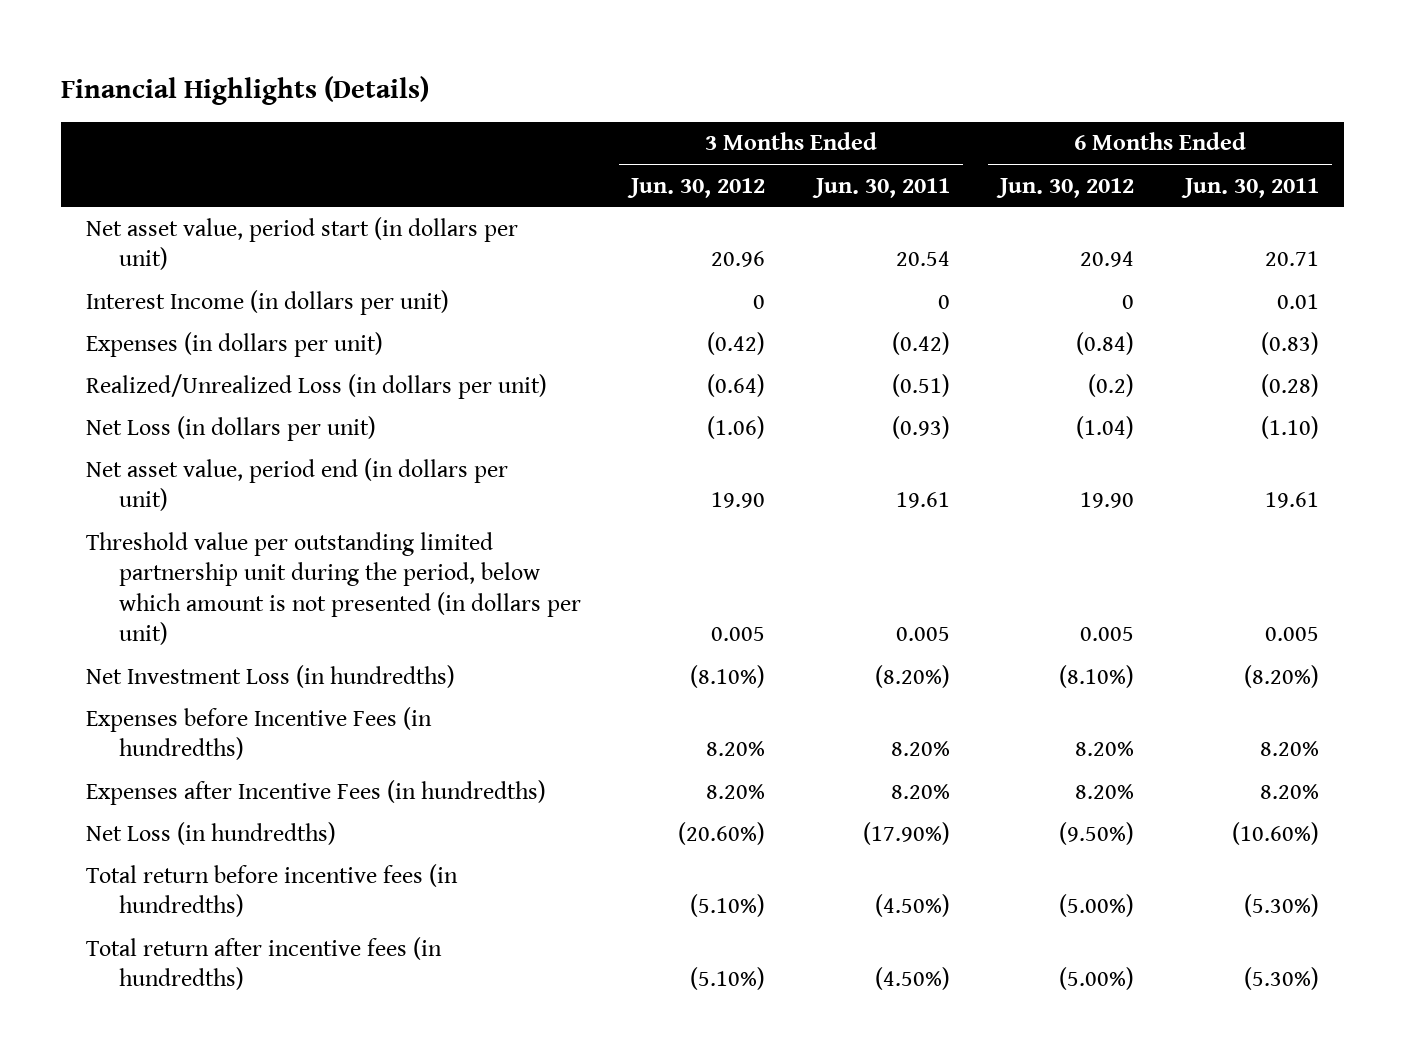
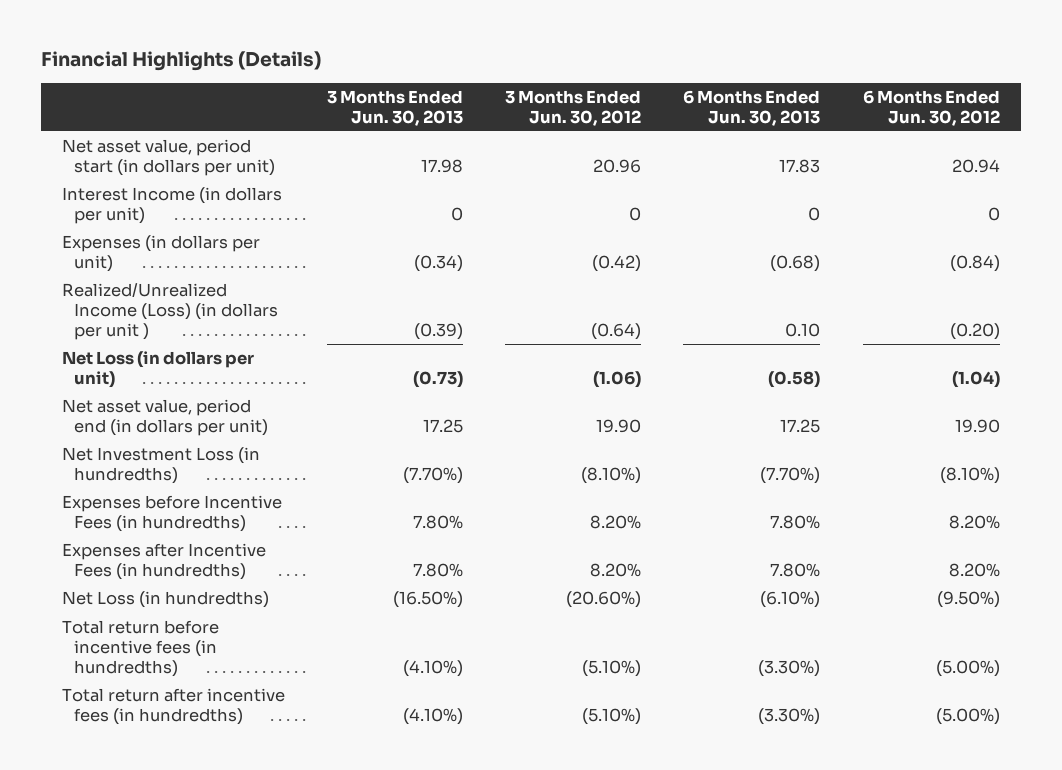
[811,177,950,198] Jun. 30, 2011 -> none
[1181,177,1320,198] Jun. 30, 2011 -> none
none -> [327,90,464,126] 3 Months Ended Jun. 30, 2013
none -> [683,90,821,126] 6 Months Ended Jun. 30, 2013
[86,373,548,399] Realized/Unrealized Loss (in dollars per unit) -> [62,283,279,340] Realized/Unrealized Income (Loss) (in dollars per unit )
[1088,373,1135,397] (0.2) -> [949,322,1000,340] (0.20)
[86,531,581,646] Threshold value per outstanding limited partnership unit during the period, below which amount is not presented (in dollars per unit) -> none

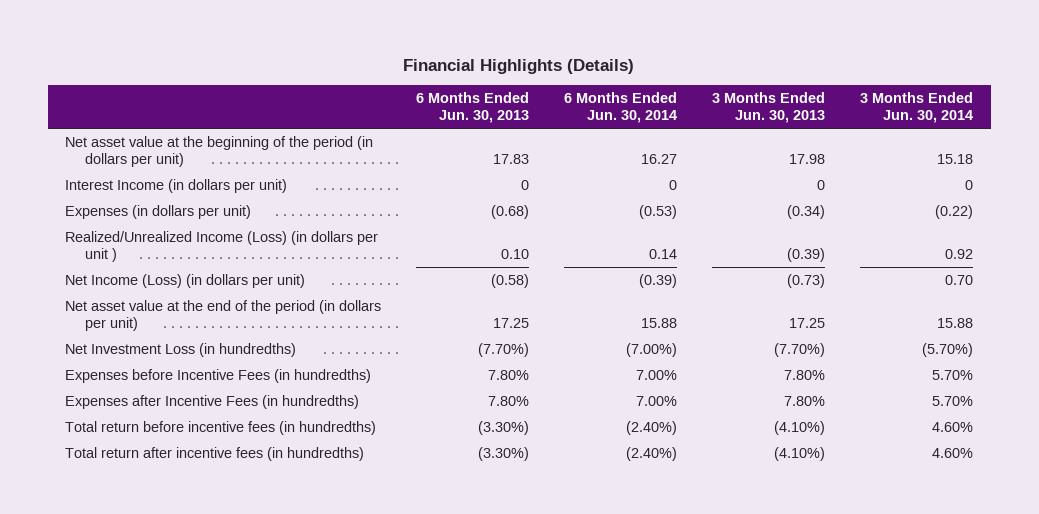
[505,90,642,126] 3 Months Ended Jun. 30, 2012 -> none
[862,90,1000,126] 6 Months Ended Jun. 30, 2012 -> none
none -> [564,92,678,124] 6 Months Ended Jun. 30, 2014
none -> [860,92,974,124] 3 Months Ended Jun. 30, 2014
[62,139,276,176] Net asset value, period start (in dollars per unit) -> [65,135,374,168] Net asset value at the beginning of the period (in dollars per unit)
[62,351,255,388] Net Loss (in dollars per unit) -> [65,273,306,288] Net Income (Loss) (in dollars per unit)
[62,399,269,436] Net asset value, period end (in dollars per unit) -> [65,299,382,332] Net asset value at the end of the period (in dollars per unit)
[62,591,270,609] Net Loss (in hundredths) -> none

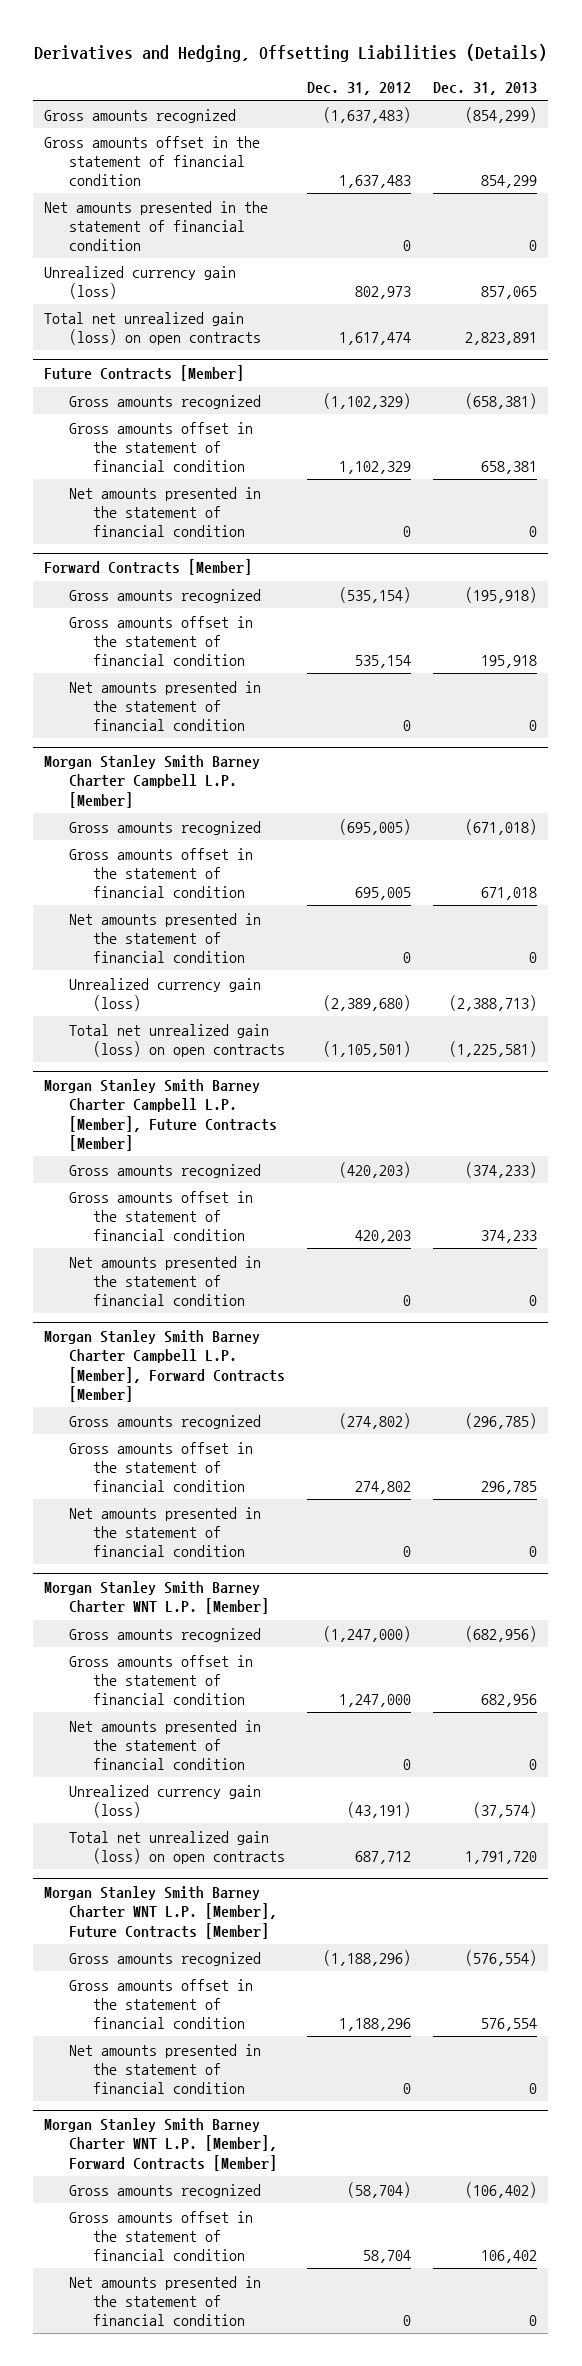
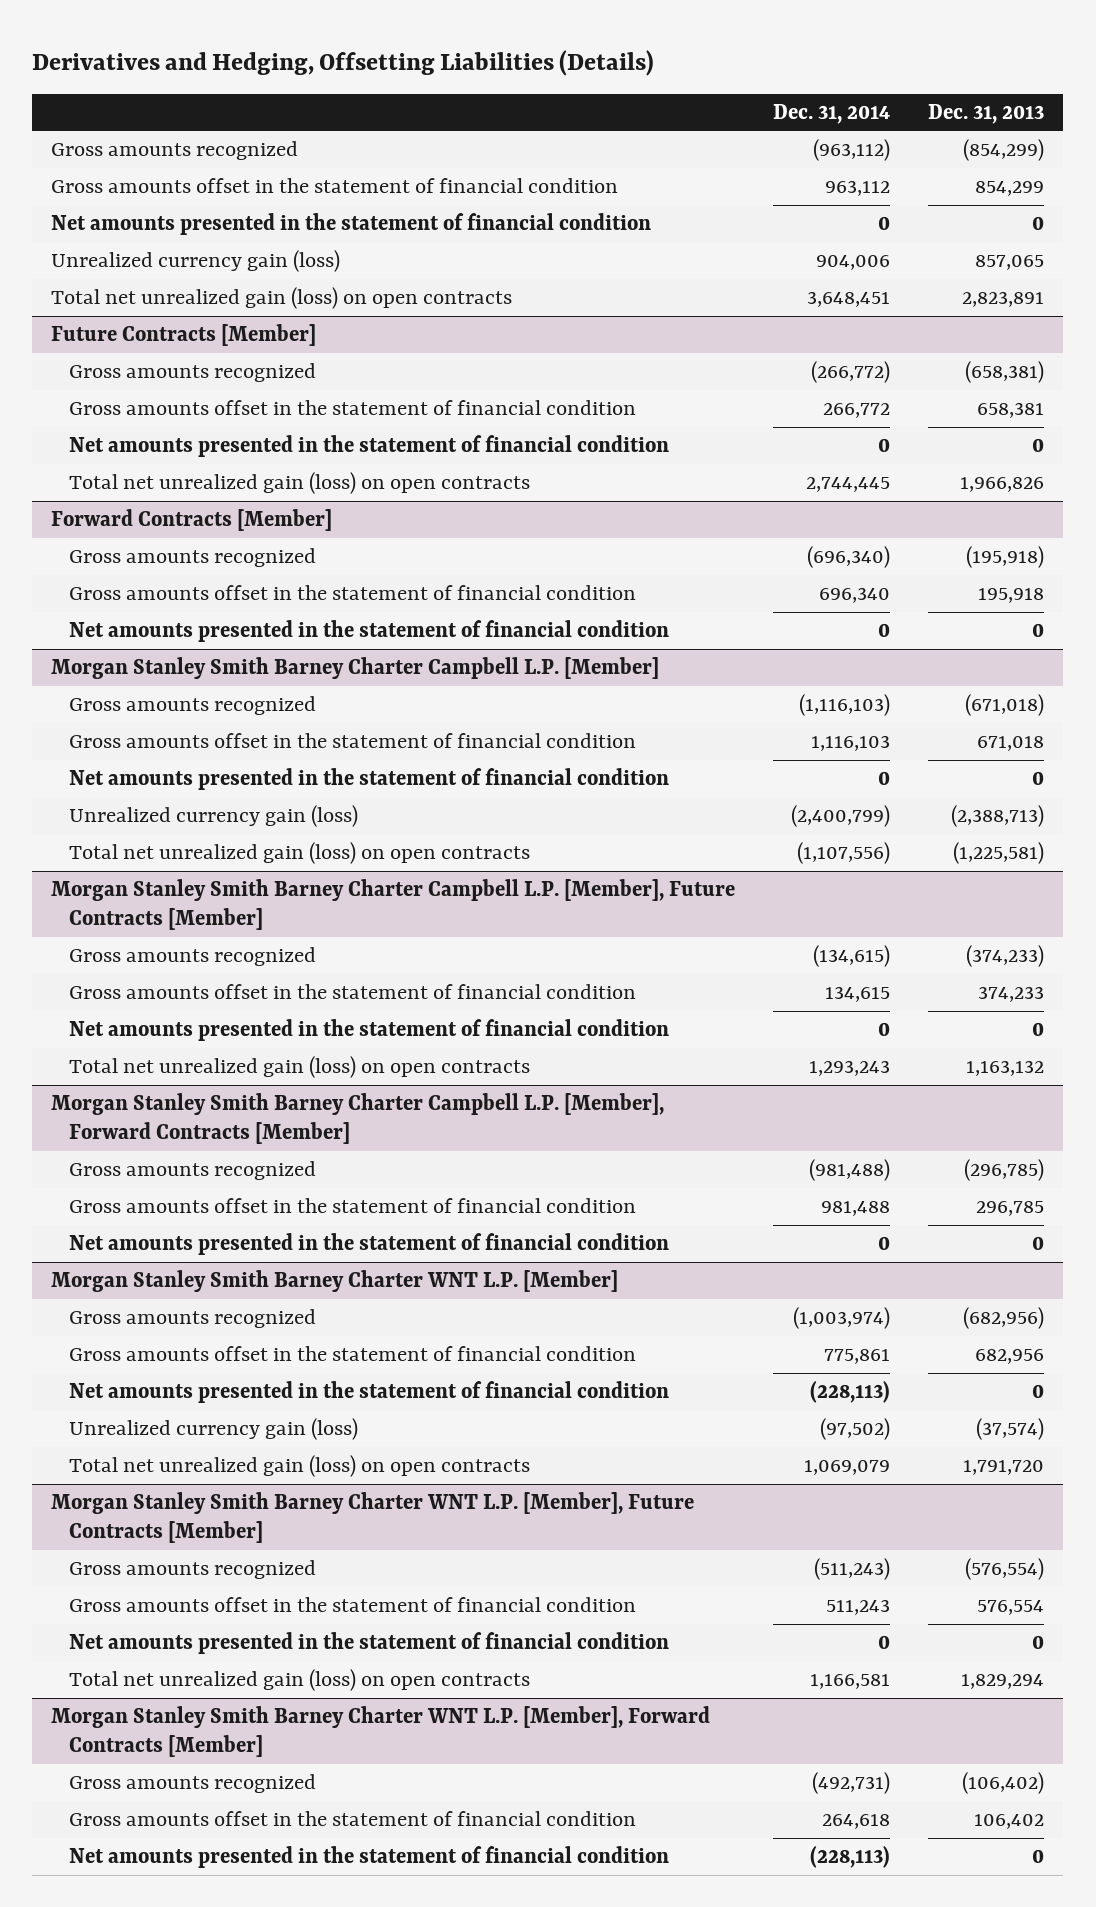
[307,81,412,95] Dec. 31, 2012 -> none
none -> [773,103,891,124] Dec. 31, 2014
none -> [68,472,530,495] Total net unrealized gain (loss) on open contracts
none -> [68,1056,530,1079] Total net unrealized gain (loss) on open contracts
none -> [68,1669,530,1692] Total net unrealized gain (loss) on open contracts

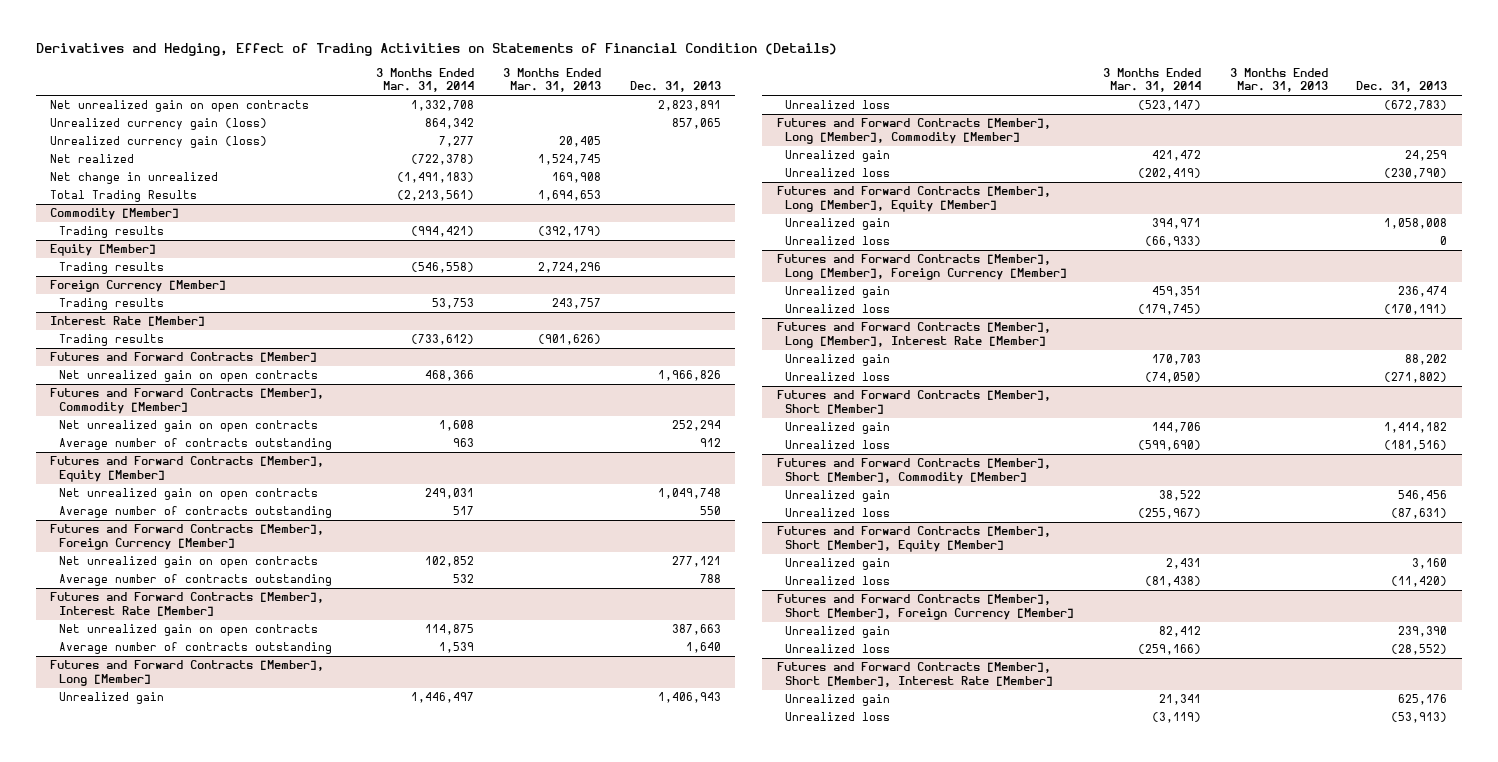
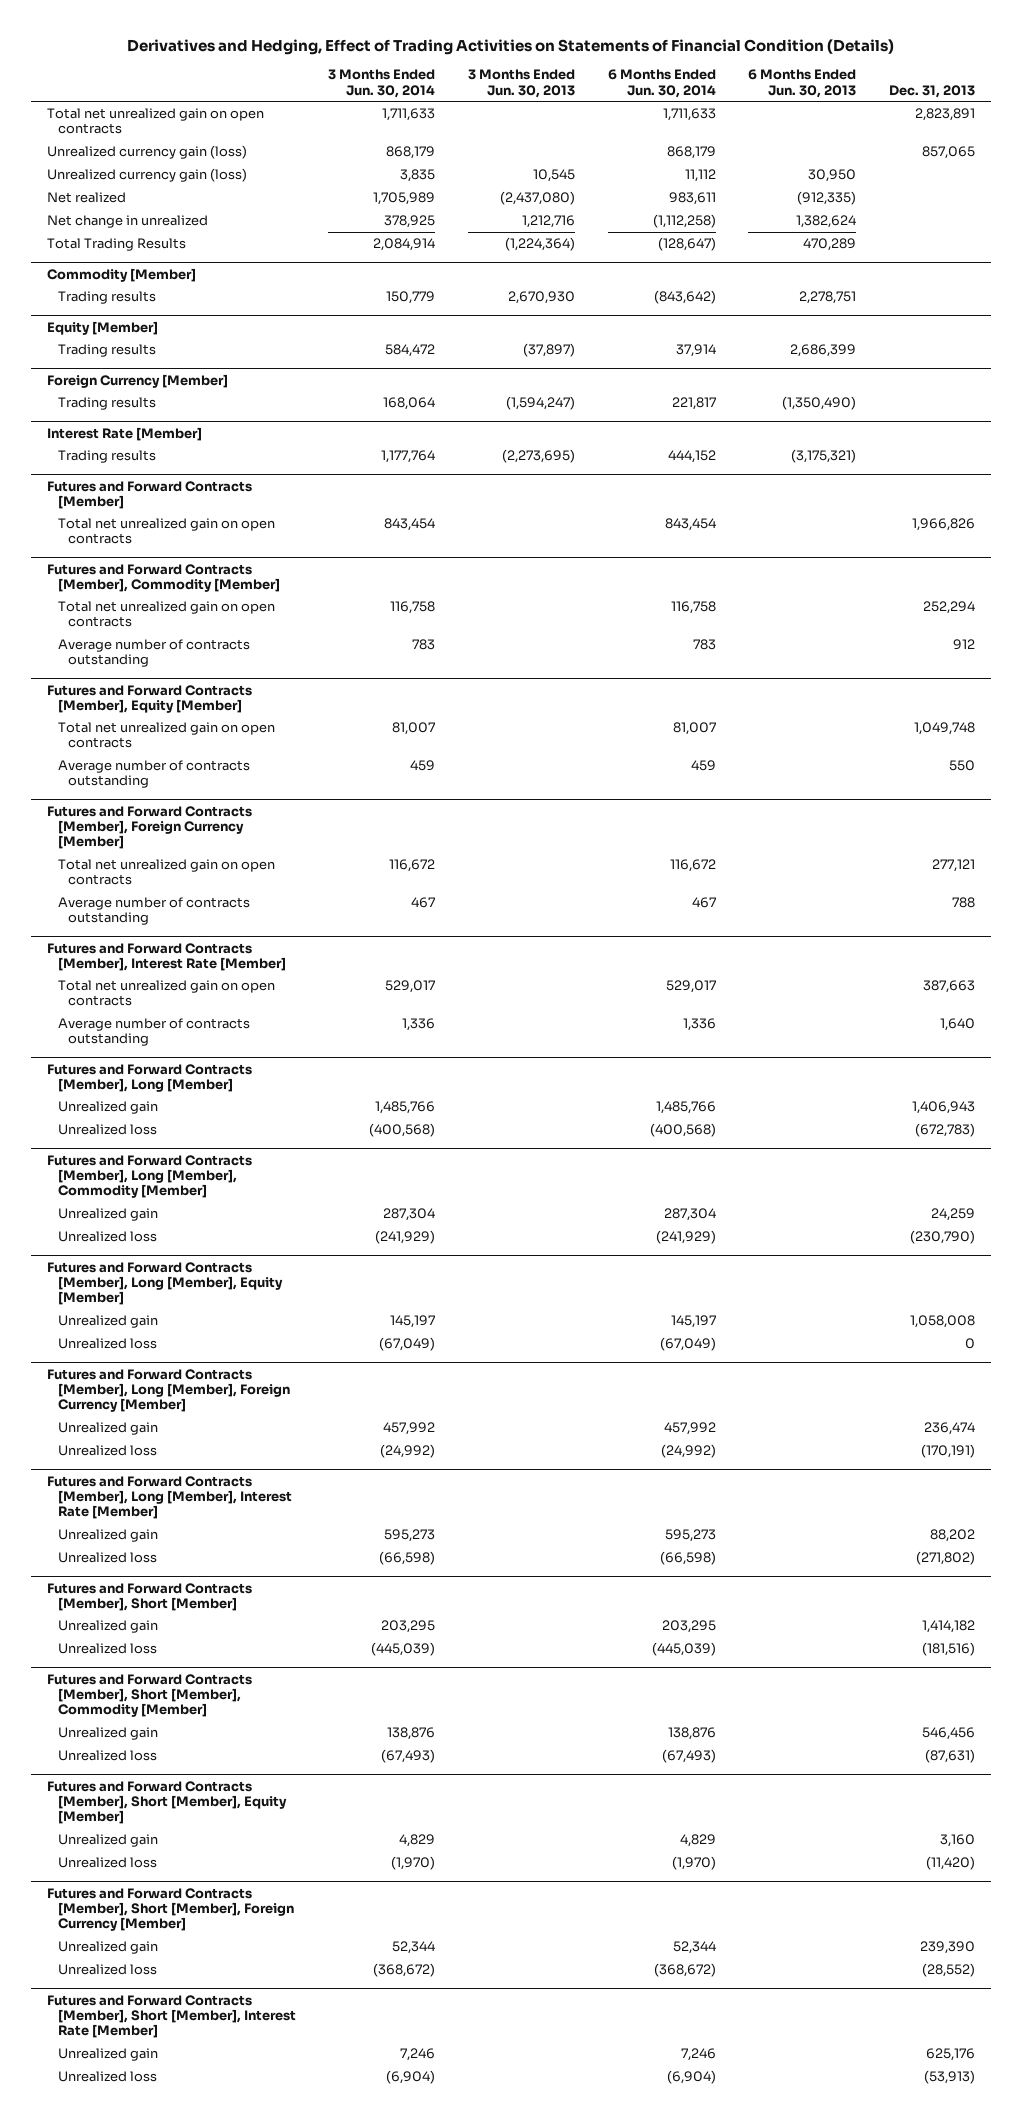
[376,67,475,93] 3 Months Ended Mar. 31, 2014 -> none
[503,67,602,93] 3 Months Ended Mar. 31, 2013 -> none
none -> [328,69,436,98] 3 Months Ended Jun. 30, 2014
none -> [467,69,575,98] 3 Months Ended Jun. 30, 2013
none -> [607,69,716,98] 6 Months Ended Jun. 30, 2014
none -> [748,69,857,98] 6 Months Ended Jun. 30, 2013
[50,100,310,113] Net unrealized gain on open contracts -> [46,108,264,135] Total net unrealized gain on open contracts
[58,370,318,383] Net unrealized gain on open contracts -> [57,518,275,545] Total net unrealized gain on open contracts
[58,420,318,433] Net unrealized gain on open contracts -> [57,601,275,628] Total net unrealized gain on open contracts
[58,488,318,501] Net unrealized gain on open contracts -> [57,722,275,749] Total net unrealized gain on open contracts
[58,556,318,569] Net unrealized gain on open contracts -> [57,859,275,886] Total net unrealized gain on open contracts
[58,624,318,637] Net unrealized gain on open contracts -> [57,980,275,1007] Total net unrealized gain on open contracts

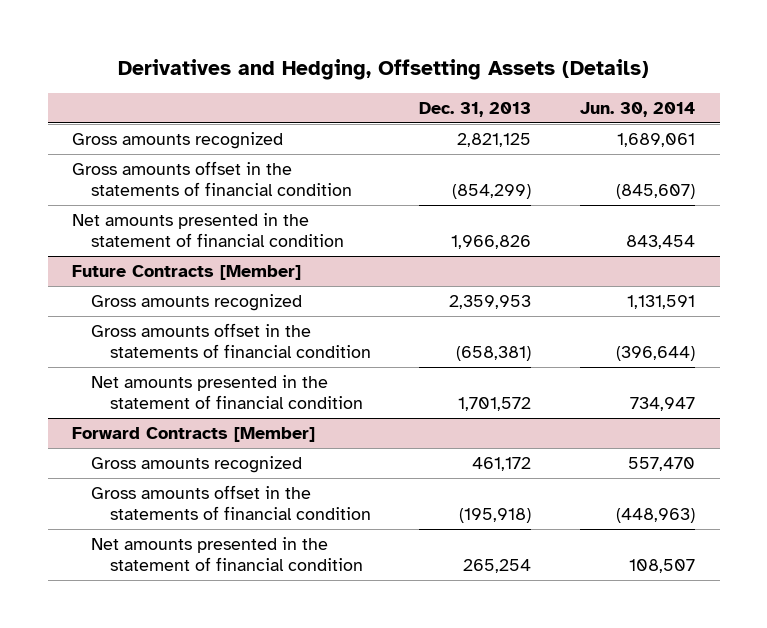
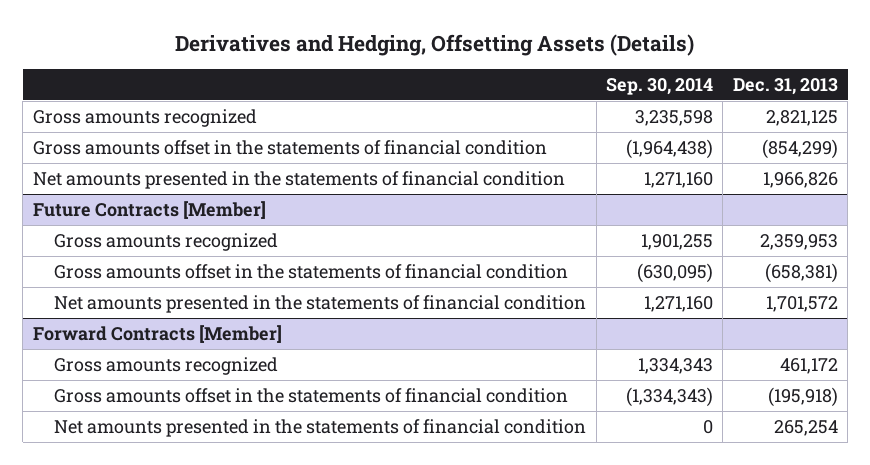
[580,101,696,117] Jun. 30, 2014 -> none
none -> [605,78,713,96] Sep. 30, 2014
[72,213,344,247] Net amounts presented in the statement of financial condition -> [32,170,565,189] Net amounts presented in the statements of financial condition
[90,375,363,409] Net amounts presented in the statement of financial condition -> [54,294,587,313] Net amounts presented in the statements of financial condition
[90,537,363,571] Net amounts presented in the statement of financial condition -> [54,418,587,437] Net amounts presented in the statements of financial condition

